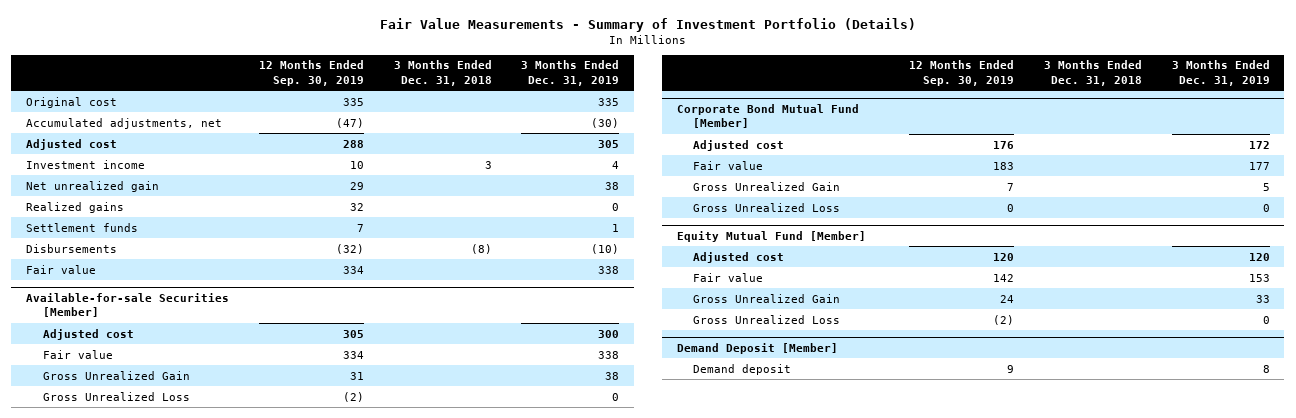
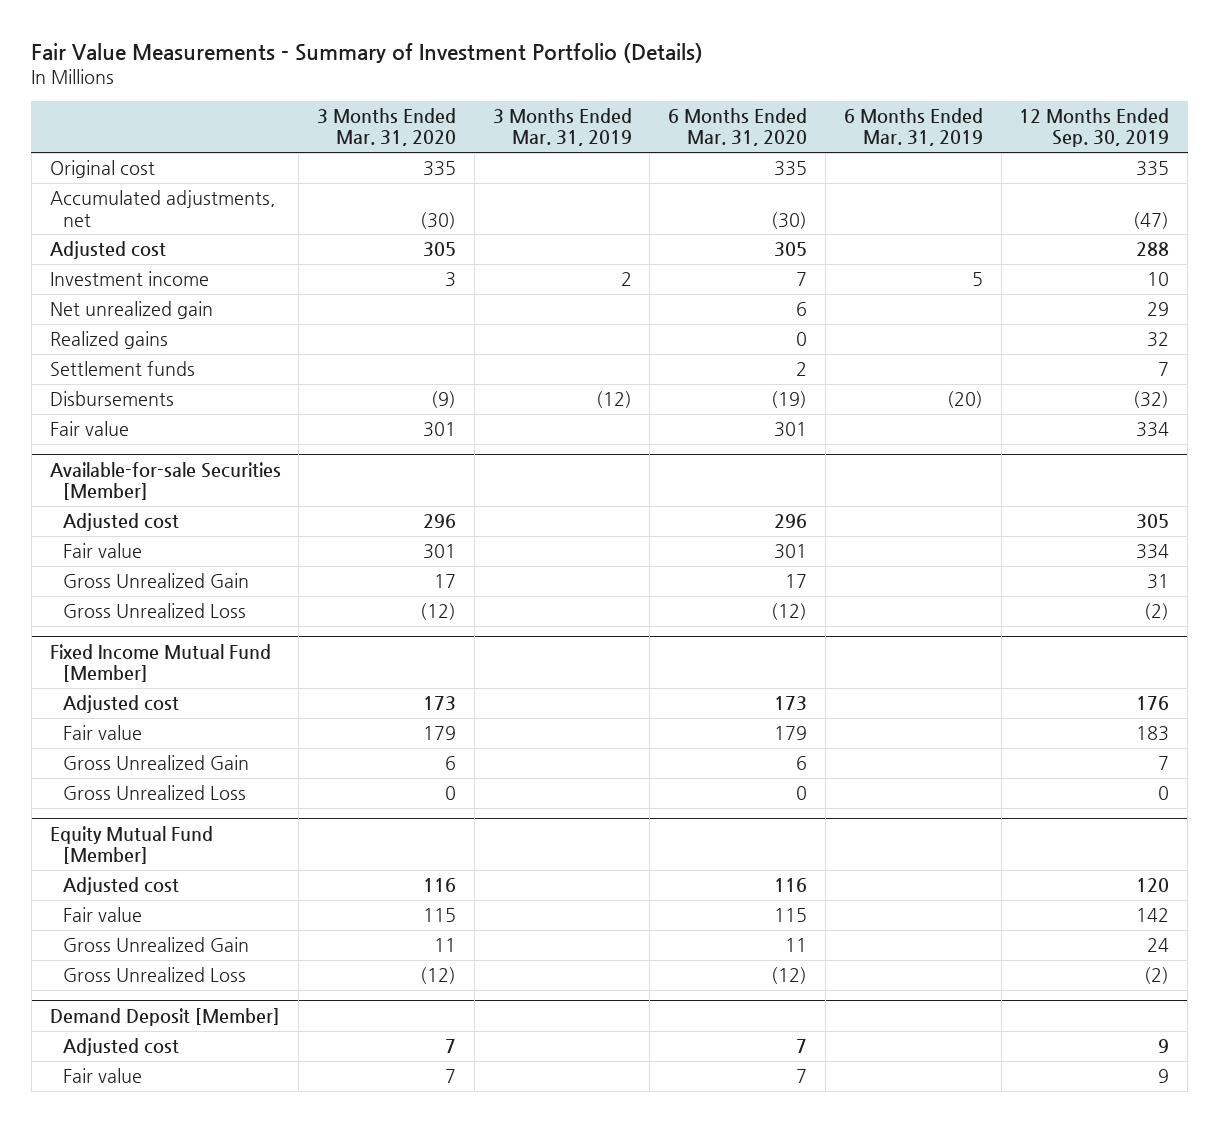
[393,60,492,86] 3 Months Ended Dec. 31, 2018 -> none
[521,60,620,86] 3 Months Ended Dec. 31, 2019 -> none
none -> [317,107,457,147] 3 Months Ended Mar. 31, 2020
none -> [492,107,632,147] 3 Months Ended Mar. 31, 2019
none -> [668,107,808,147] 6 Months Ended Mar. 31, 2020
none -> [843,107,983,147] 6 Months Ended Mar. 31, 2019
[676,103,859,129] Corporate Bond Mutual Fund [Member] -> none
none -> [49,643,271,683] Fixed Income Mutual Fund [Member]
[693,363,792,375] Demand deposit -> none
none -> [63,1038,180,1057] Adjusted cost
none -> [63,1068,143,1084] Fair value

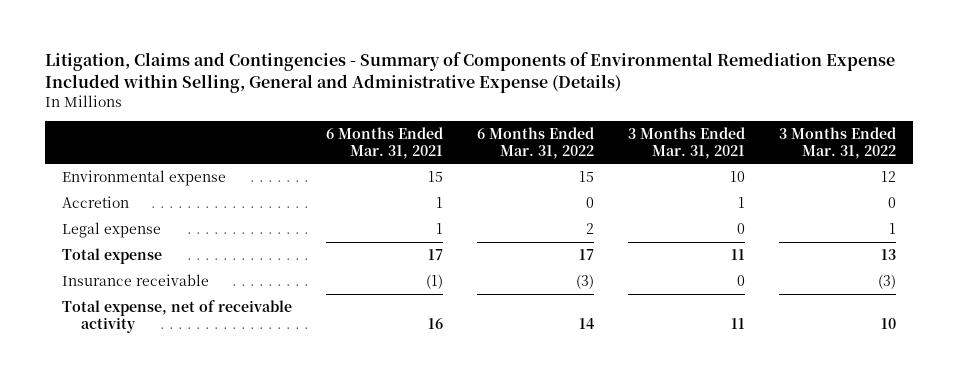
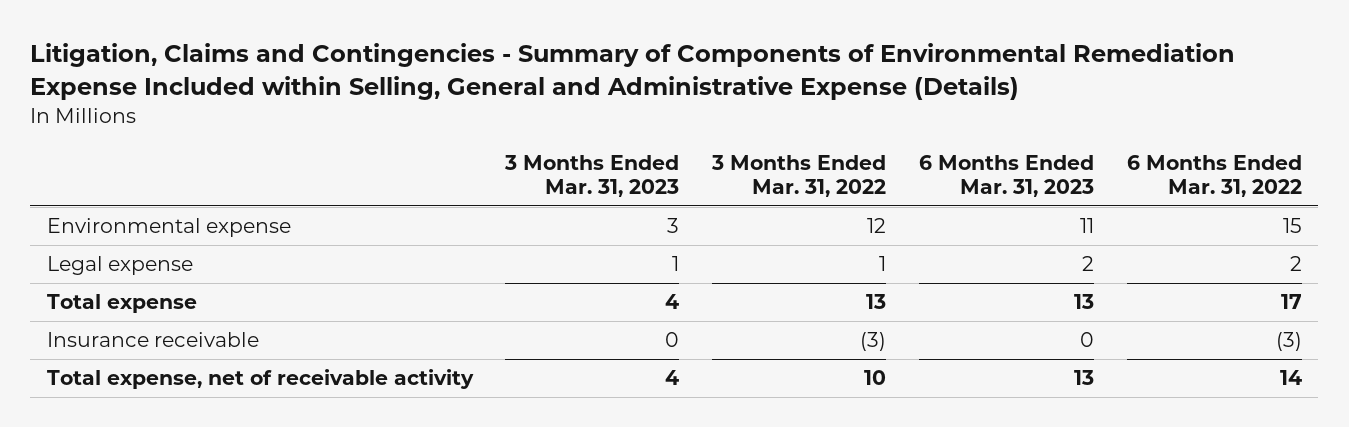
[325,127,443,159] 6 Months Ended Mar. 31, 2021 -> none
[628,127,746,159] 3 Months Ended Mar. 31, 2021 -> none
none -> [504,154,680,198] 3 Months Ended Mar. 31, 2023
none -> [919,154,1095,198] 6 Months Ended Mar. 31, 2023
[61,195,129,208] Accretion -> none

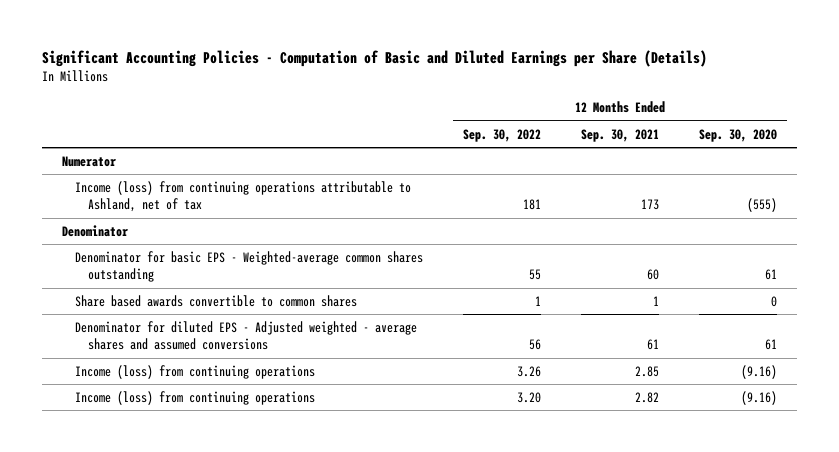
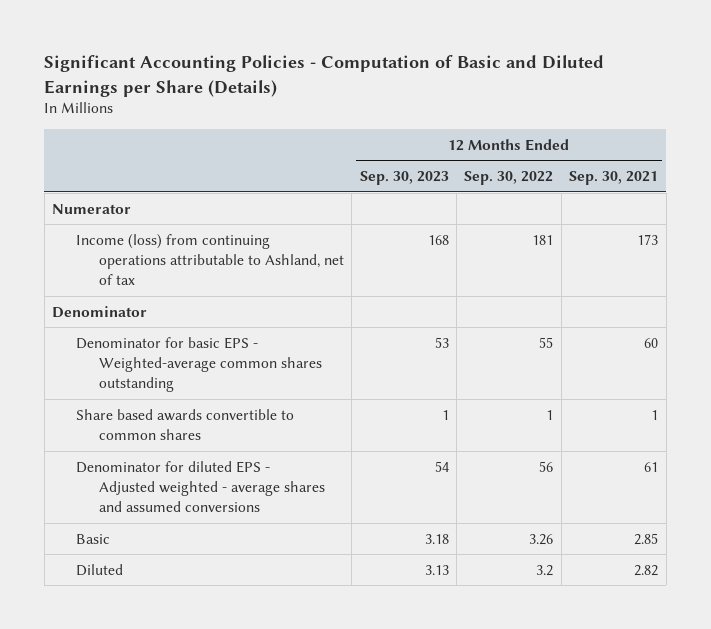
[699,128,778,142] Sep. 30, 2020 -> none
none -> [359,171,449,186] Sep. 30, 2023
[74,390,315,405] Income (loss) from continuing operations -> none
[74,364,315,379] Income (loss) from continuing operations -> [75,533,110,544] Basic
none -> [75,563,123,576] Diluted

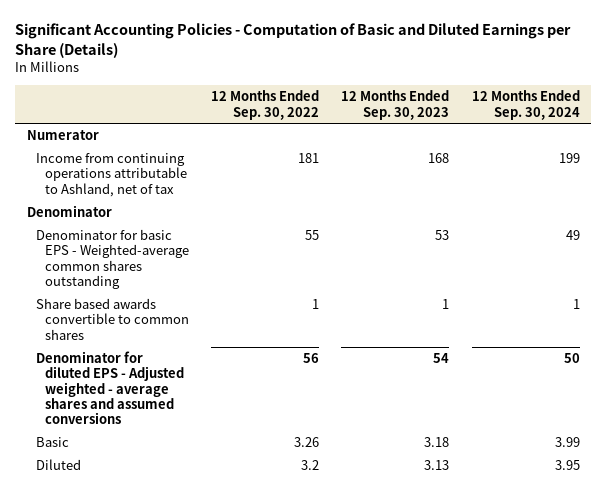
[569,171,659,186] Sep. 30, 2021 -> none
none -> [471,90,580,120] 12 Months Ended Sep. 30, 2024
[75,233,344,286] Income (loss) from continuing operations attributable to Ashland, net of tax -> [35,153,187,197] Income from continuing operations attributable to Ashland, net of tax

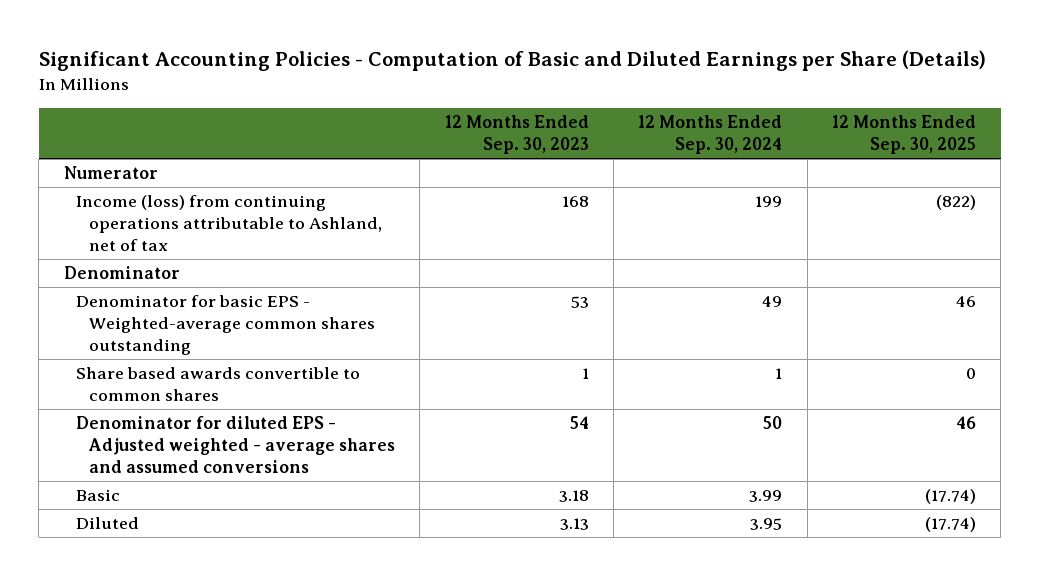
[211,90,320,120] 12 Months Ended Sep. 30, 2022 -> none
none -> [831,114,976,155] 12 Months Ended Sep. 30, 2025
[35,153,187,197] Income from continuing operations attributable to Ashland, net of tax -> [76,195,382,252] Income (loss) from continuing operations attributable to Ashland, net of tax

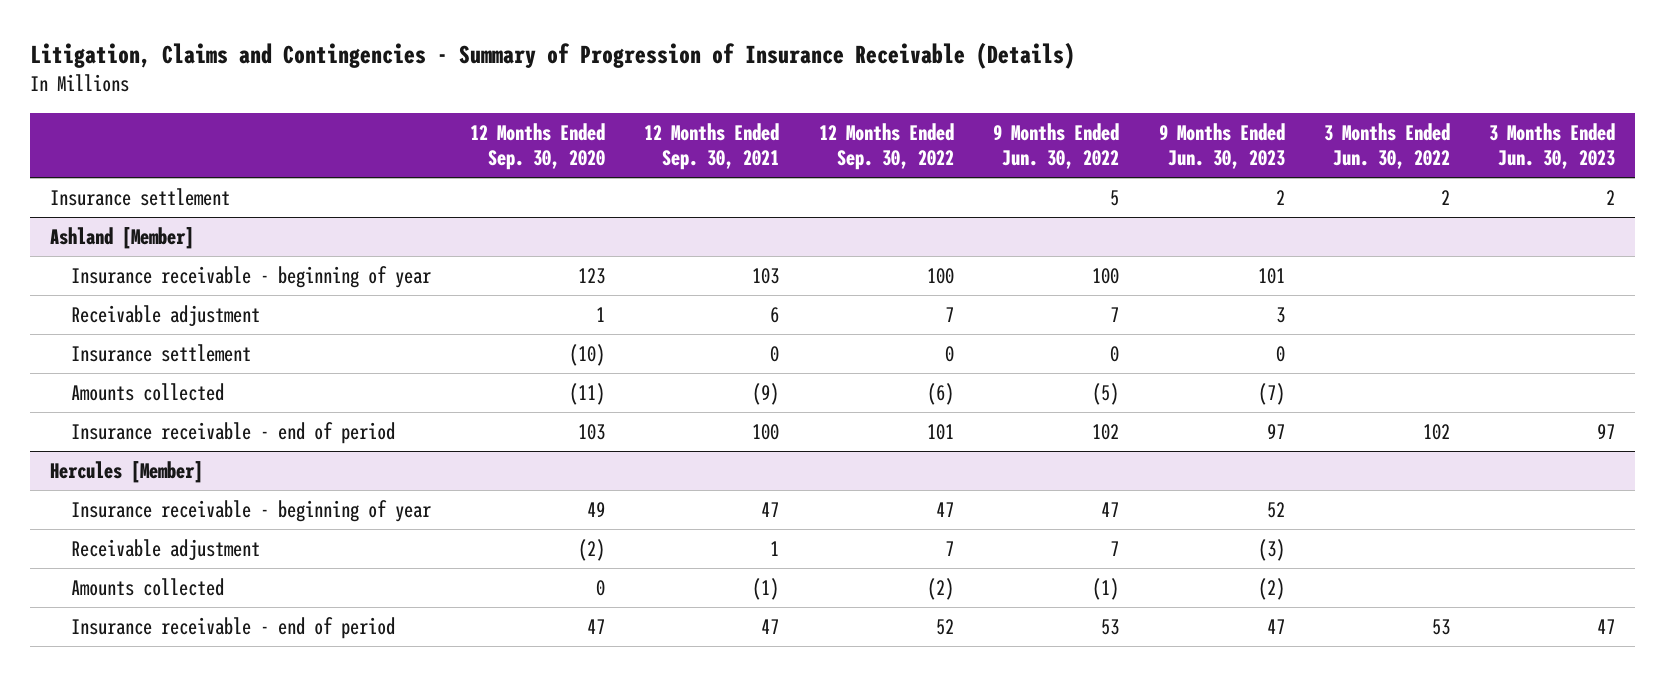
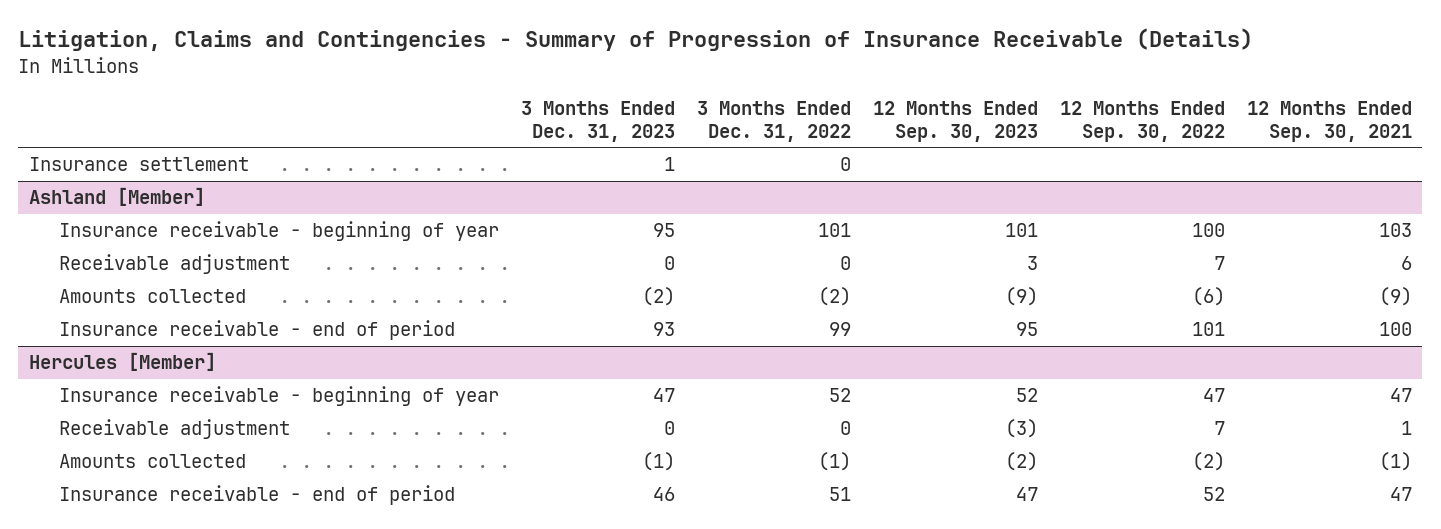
[470,122,606,171] 12 Months Ended Sep. 30, 2020 -> none
[993,122,1120,170] 9 Months Ended Jun. 30, 2022 -> none
[1158,122,1285,170] 9 Months Ended Jun. 30, 2023 -> none
[1323,122,1450,170] 3 Months Ended Jun. 30, 2022 -> none
[1489,122,1616,170] 3 Months Ended Jun. 30, 2023 -> none
none -> [521,100,676,142] 3 Months Ended Dec. 31, 2023
none -> [696,100,851,142] 3 Months Ended Dec. 31, 2022
none -> [872,100,1038,142] 12 Months Ended Sep. 30, 2023
[70,344,251,363] Insurance settlement -> none

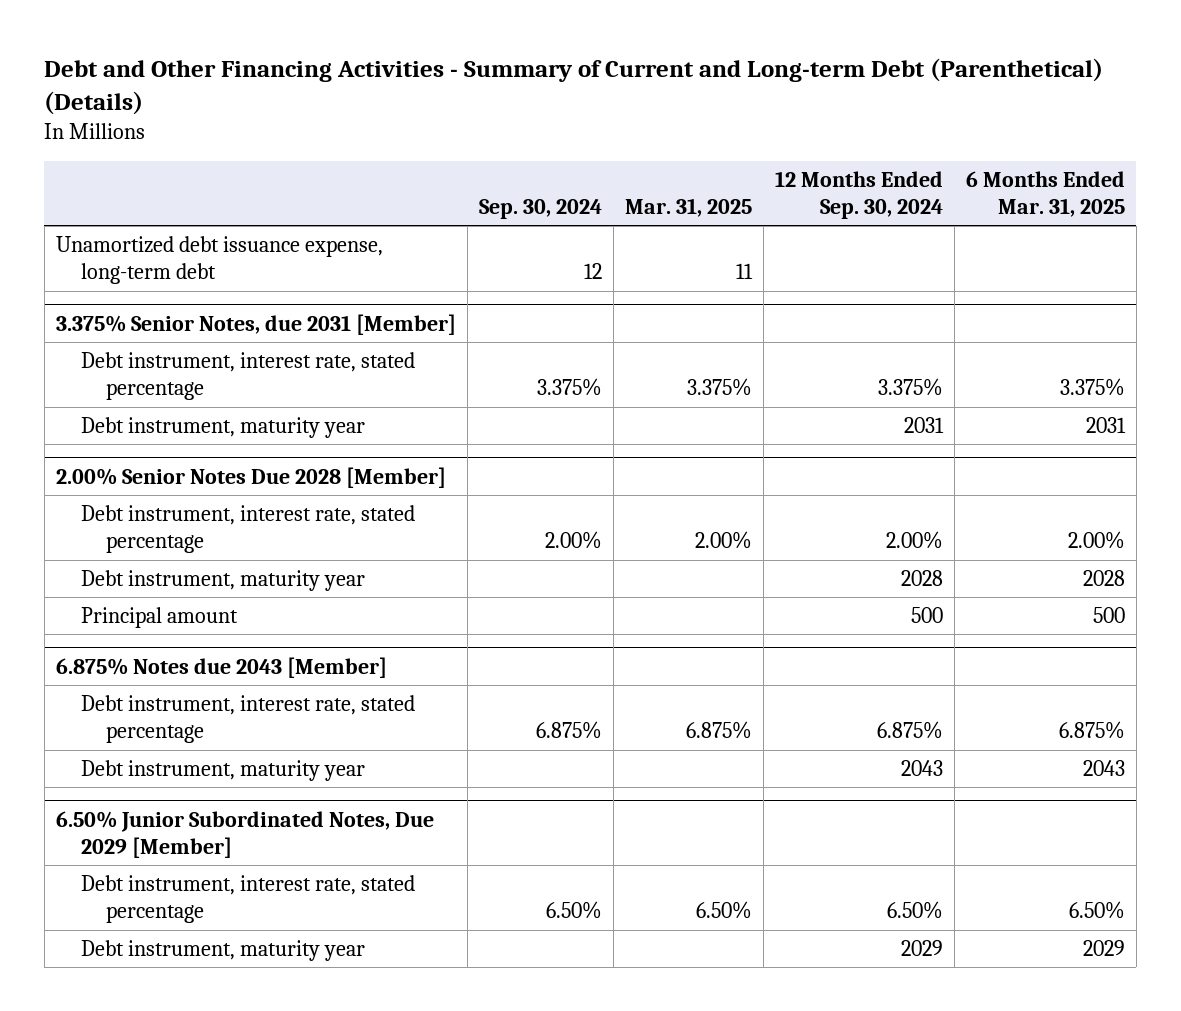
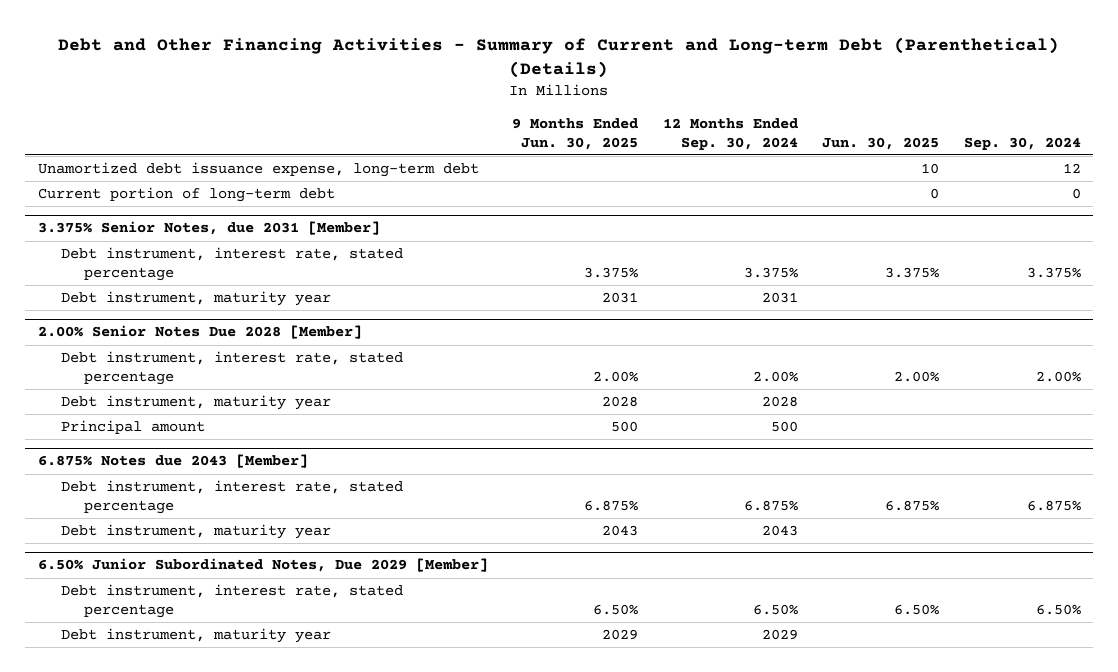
[624,197,752,217] Mar. 31, 2025 -> none
[965,170,1125,217] 6 Months Ended Mar. 31, 2025 -> none
none -> [512,118,639,150] 9 Months Ended Jun. 30, 2025
none -> [822,136,940,150] Jun. 30, 2025
none -> [37,187,335,203] Current portion of long-term debt

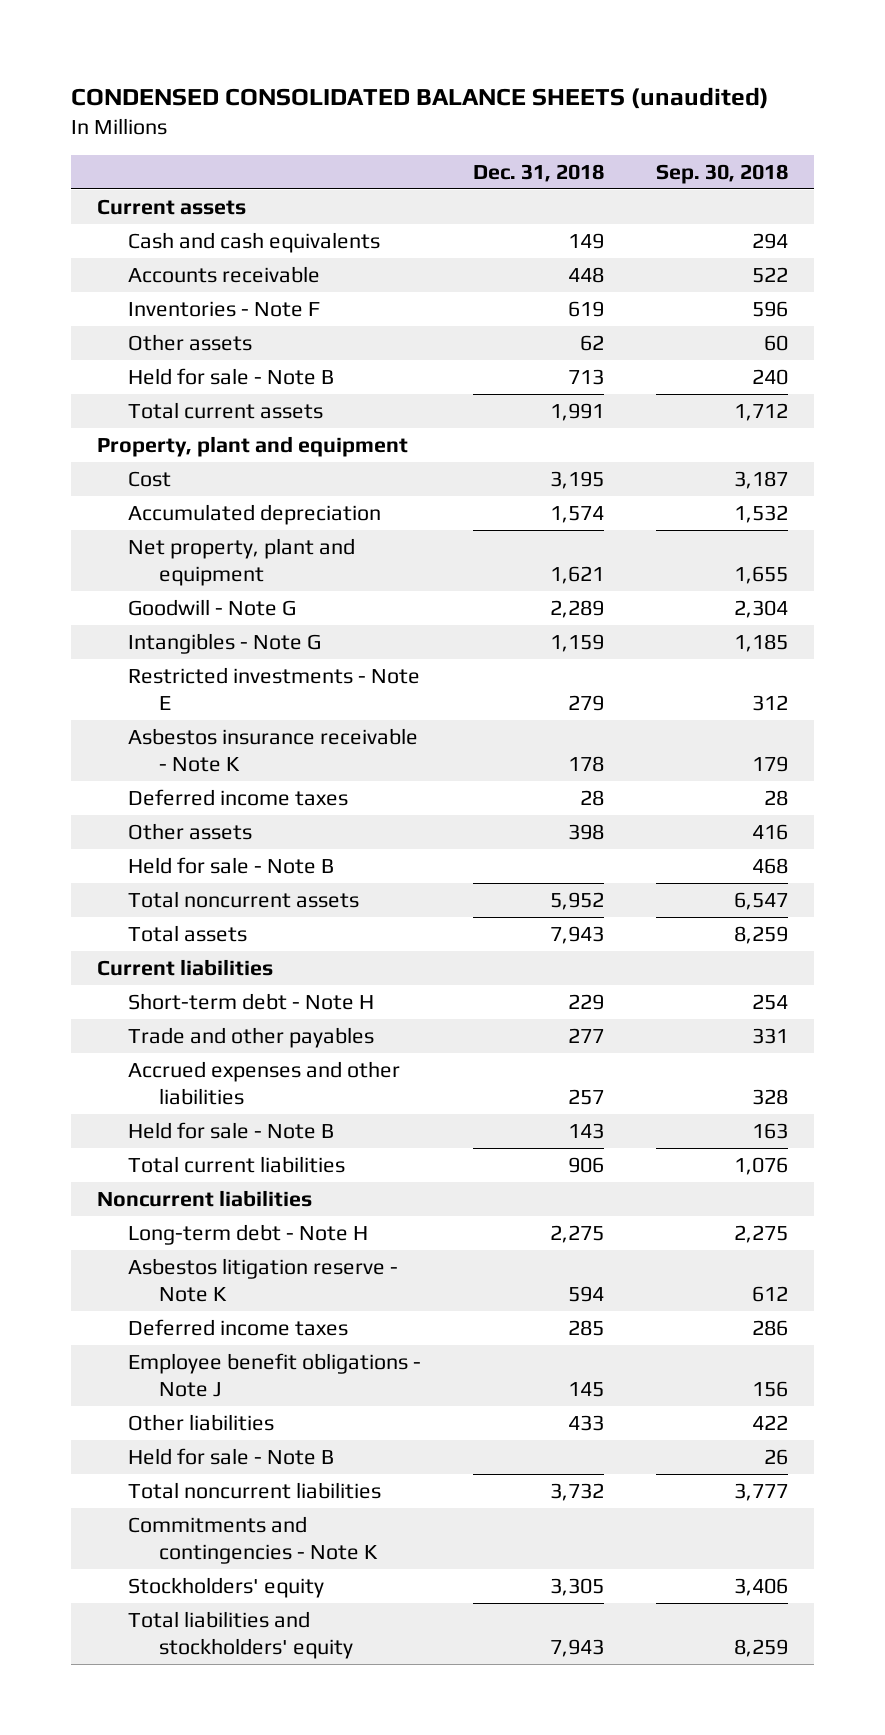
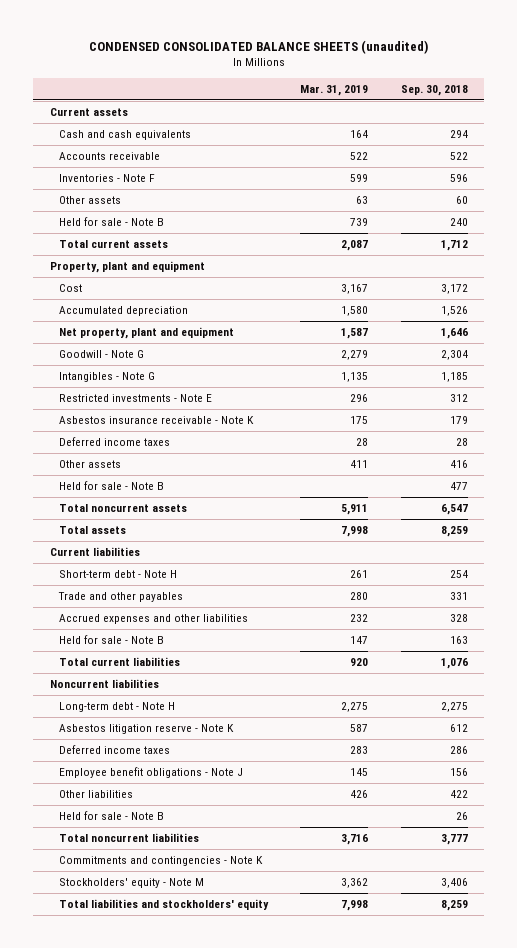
[473,163,605,182] Dec. 31, 2018 -> none
none -> [300,84,369,96] Mar. 31, 2019
[733,470,788,489] 3,187 -> [440,283,468,294] 3,172
[733,504,788,523] 1,532 -> [440,305,468,316] 1,526
[733,565,788,584] 1,655 -> [440,327,468,339] 1,646
[751,857,788,874] 468 -> [449,481,468,490] 477
[128,1576,325,1598] Stockholders' equity -> [58,877,204,888] Stockholders' equity - Note M

